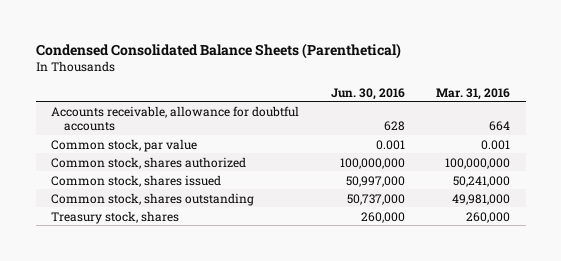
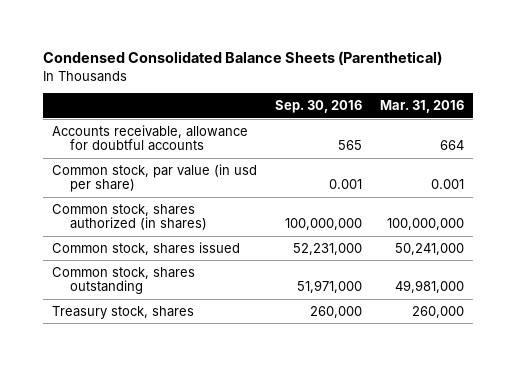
[330,87,405,100] Jun. 30, 2016 -> none
none -> [275,100,363,114] Sep. 30, 2016
[51,138,198,152] Common stock, par value -> [52,163,258,193] Common stock, par value (in usd per share)
[51,156,247,169] Common stock, shares authorized -> [52,203,208,231] Common stock, shares authorized (in shares)

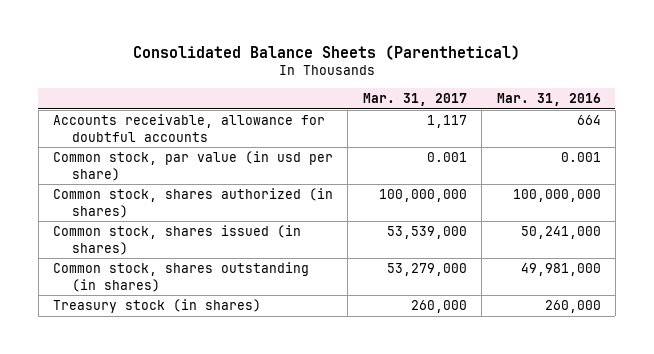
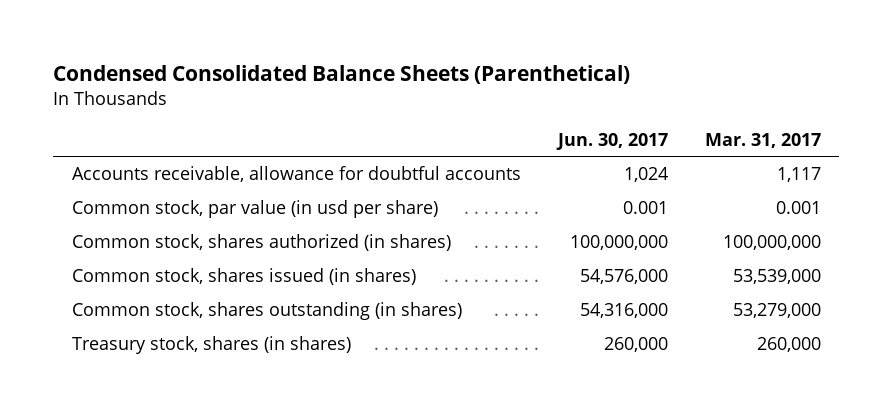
[132,44,520,60] Consolidated Balance Sheets (Parenthetical) -> [53,64,631,84] Condensed Consolidated Balance Sheets (Parenthetical)
[496,92,601,106] Mar. 31, 2016 -> none
none -> [555,132,668,150] Jun. 30, 2017
[53,299,262,314] Treasury stock (in shares) -> [71,336,351,355] Treasury stock, shares (in shares)

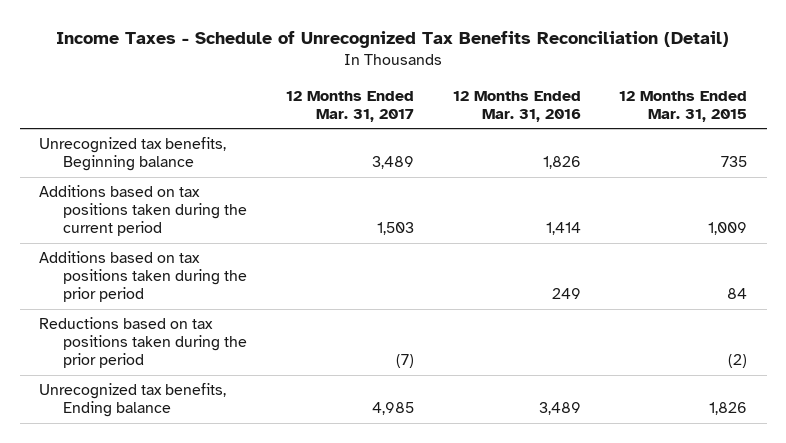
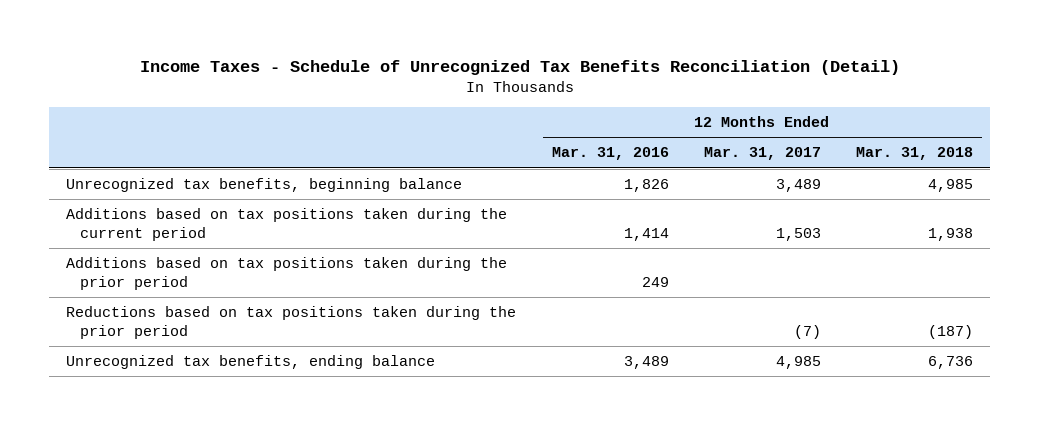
[619,90,748,122] 12 Months Ended Mar. 31, 2015 -> none
none -> [855,147,973,161] Mar. 31, 2018
[39,137,227,172] Unrecognized tax benefits, Beginning balance -> [66,178,463,193] Unrecognized tax benefits, beginning balance
[39,383,227,418] Unrecognized tax benefits, Ending balance -> [66,355,436,370] Unrecognized tax benefits, ending balance

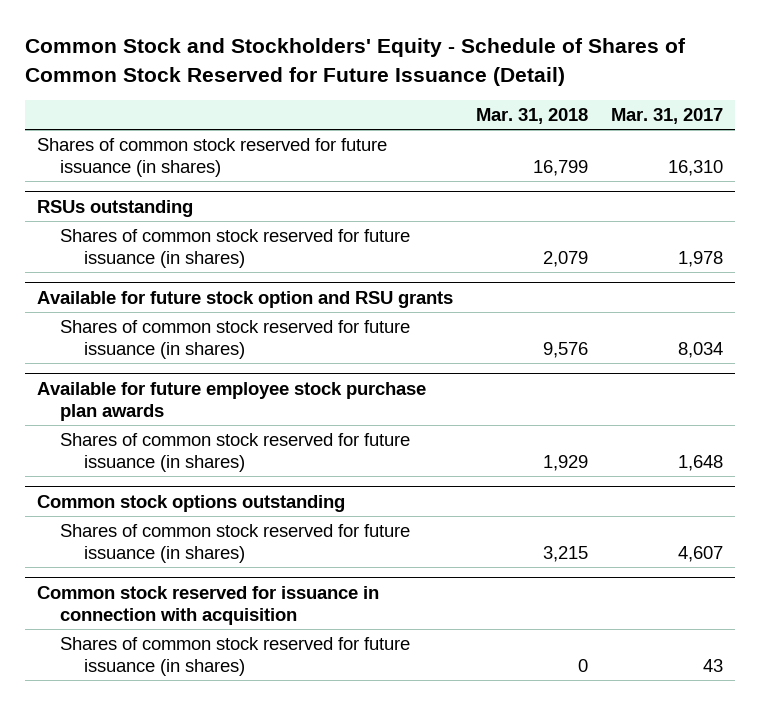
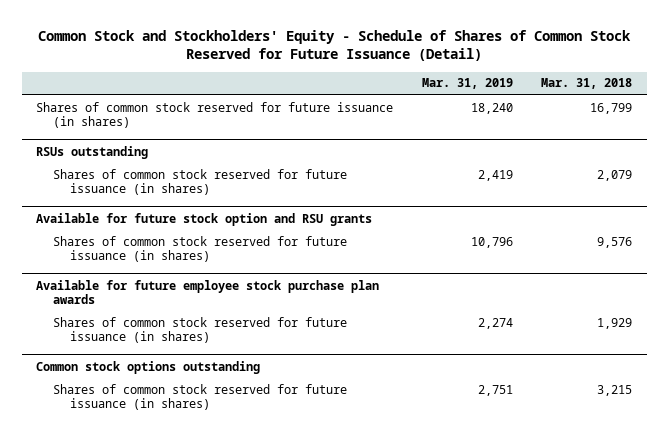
[611,107,724,124] Mar. 31, 2017 -> none
none -> [421,78,513,90] Mar. 31, 2019
[36,585,379,625] Common stock reserved for issuance in connection with acquisition -> none
[60,636,411,676] Shares of common stock reserved for future issuance (in shares) -> none

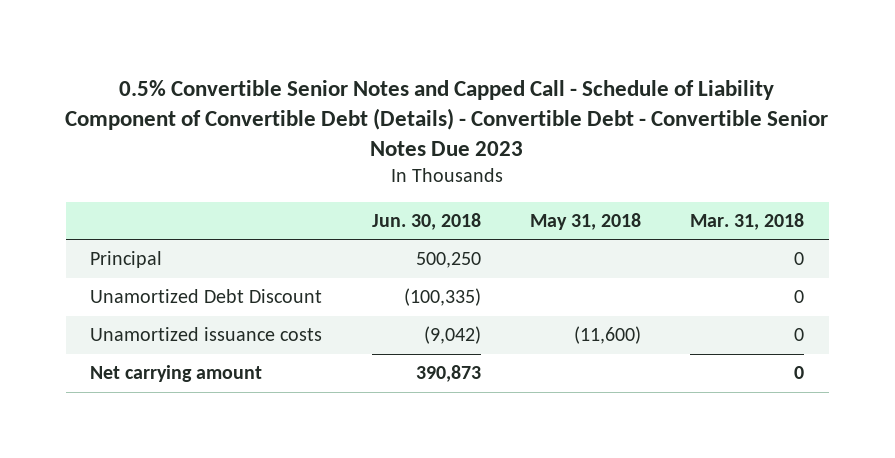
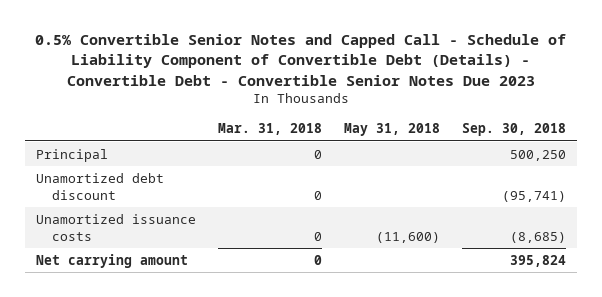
[371,212,481,230] Jun. 30, 2018 -> none
none -> [462,123,567,137] Sep. 30, 2018
[90,289,323,304] Unamortized Debt Discount -> [35,172,164,200] Unamortized debt discount

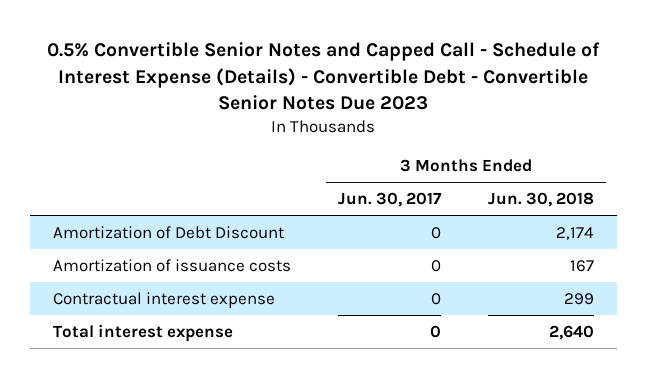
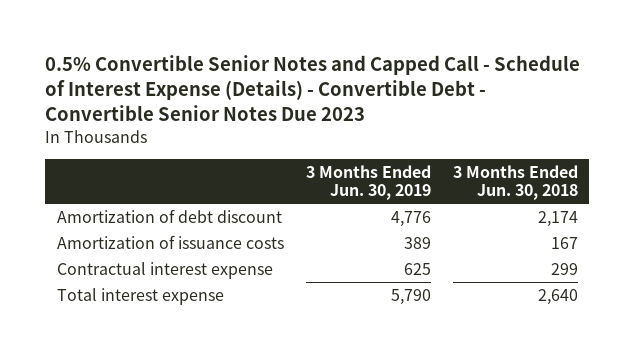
[337,192,442,208] Jun. 30, 2017 -> none
none -> [305,164,431,201] 3 Months Ended Jun. 30, 2019
[53,225,285,239] Amortization of Debt Discount -> [56,208,282,223] Amortization of debt discount

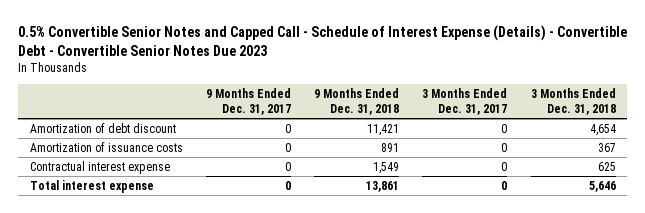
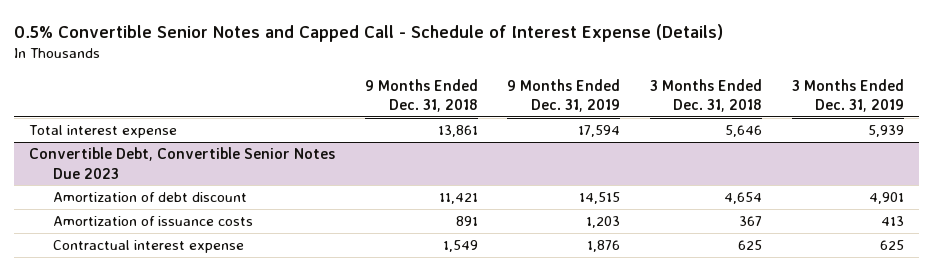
[18,24,628,56] 0.5% Convertible Senior Notes and Capped Call - Schedule of Interest Expense (Details) - Convertible Debt - Convertible Senior Notes Due 2023 -> [14,23,724,42] 0.5% Convertible Senior Notes and Capped Call - Schedule of Interest Expense (Details)
[205,87,291,115] 9 Months Ended Dec. 31, 2017 -> none
[422,87,508,115] 3 Months Ended Dec. 31, 2017 -> none
none -> [507,78,621,113] 9 Months Ended Dec. 31, 2019
none -> [791,78,904,113] 3 Months Ended Dec. 31, 2019
[29,180,154,194] Total interest expense -> [28,124,177,138] Total interest expense
none -> [28,146,335,179] Convertible Debt, Convertible Senior Notes Due 2023

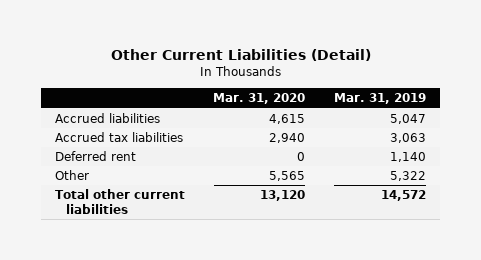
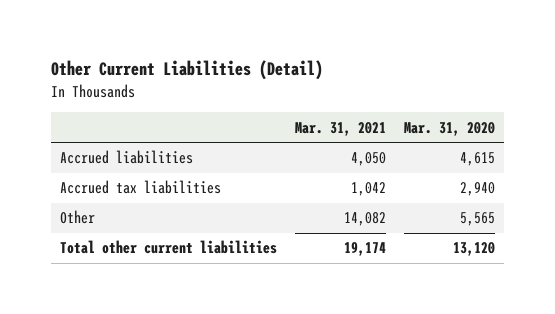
[334,93,427,105] Mar. 31, 2019 -> none
none -> [294,121,386,136] Mar. 31, 2021
[54,151,136,162] Deferred rent -> none

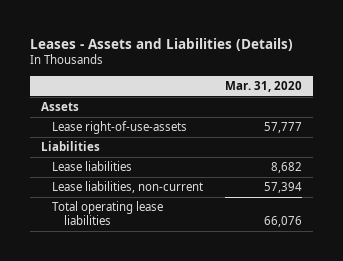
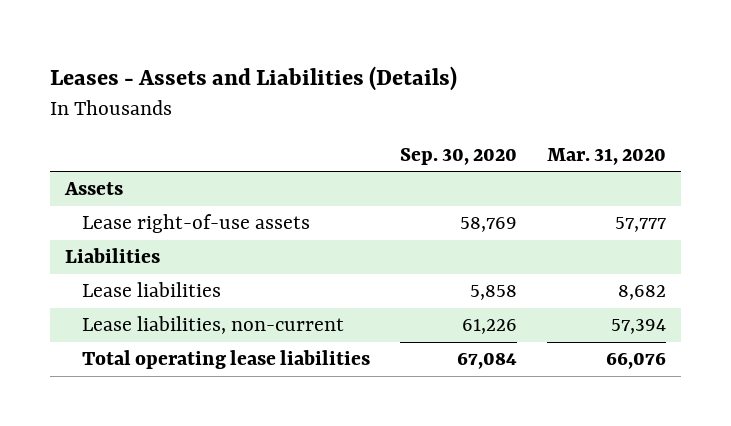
none -> [399,147,517,165] Sep. 30, 2020
[52,121,188,135] Lease right-of-use-assets -> [81,214,310,234] Lease right-of-use assets

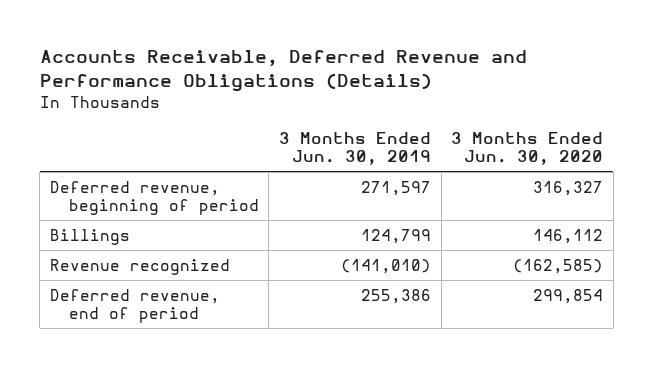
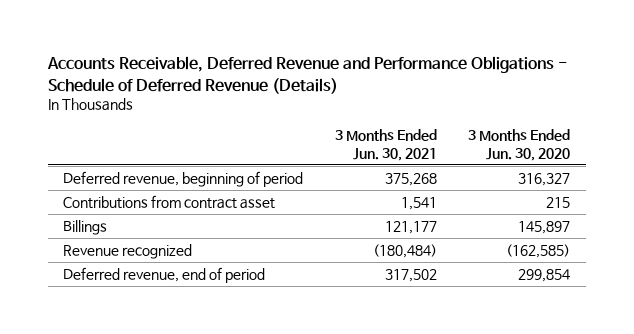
[39,50,527,93] Accounts Receivable, Deferred Revenue and Performance Obligations (Details) -> [46,56,567,94] Accounts Receivable, Deferred Revenue and Performance Obligations - Schedule of Deferred Revenue (Details)
[278,131,431,166] 3 Months Ended Jun. 30, 2019 -> none
none -> [334,128,437,161] 3 Months Ended Jun. 30, 2021
none -> [63,194,276,209] Contributions from contract asset
[533,228,604,244] 146,112 -> [518,220,571,234] 145,897

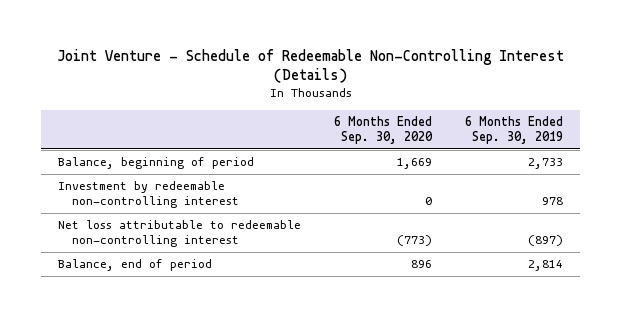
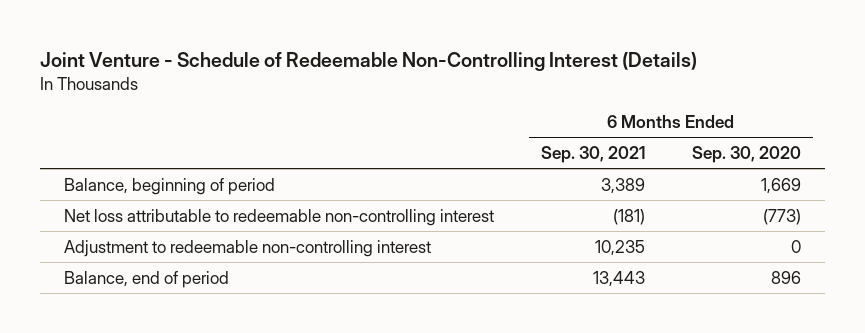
[465,116,564,144] 6 Months Ended Sep. 30, 2019 -> none
none -> [540,146,645,164] Sep. 30, 2021
[57,181,239,209] Investment by redeemable non-controlling interest -> none
none -> [63,239,431,257] Adjustment to redeemable non-controlling interest

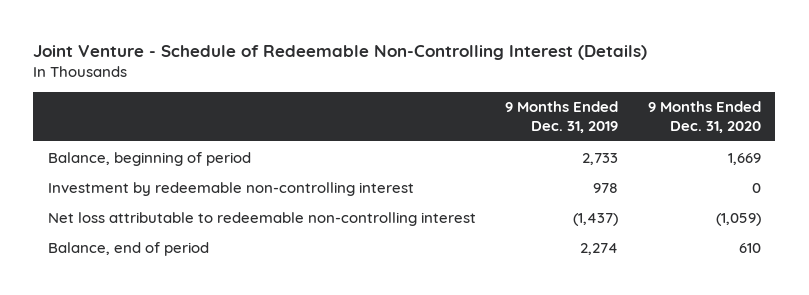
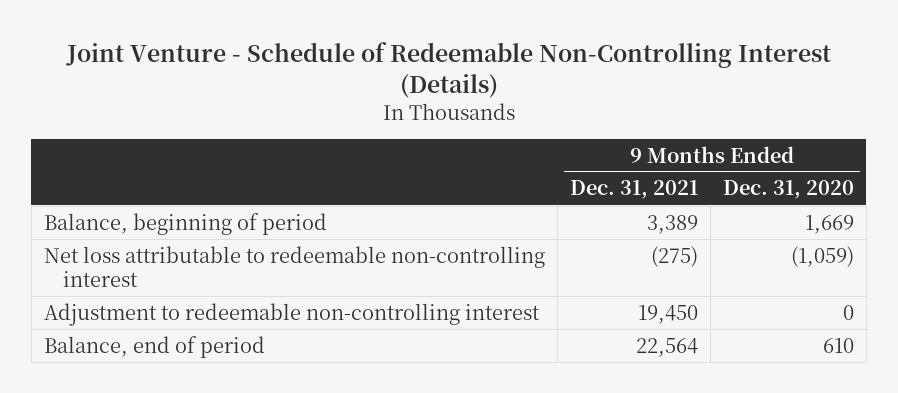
[505,101,619,134] 9 Months Ended Dec. 31, 2019 -> none
none -> [569,180,698,200] Dec. 31, 2021
[47,181,414,196] Investment by redeemable non-controlling interest -> none
none -> [43,302,540,326] Adjustment to redeemable non-controlling interest

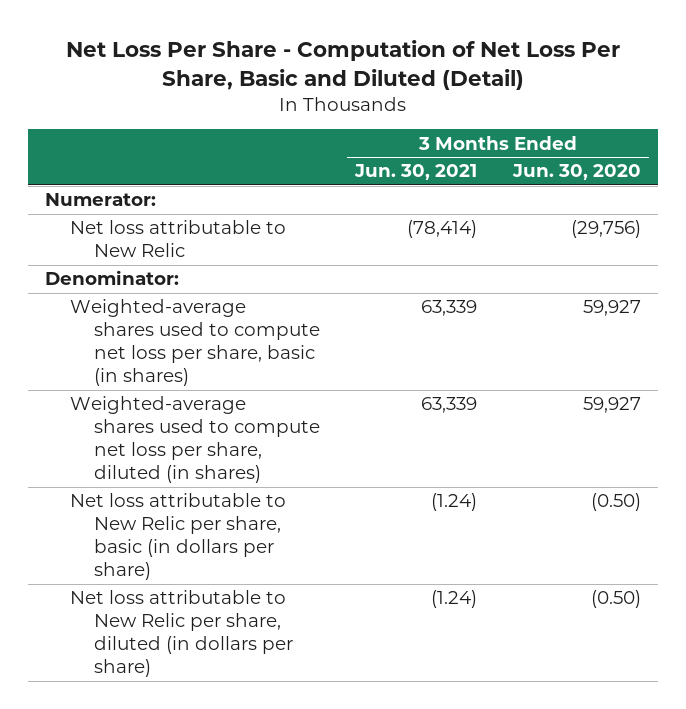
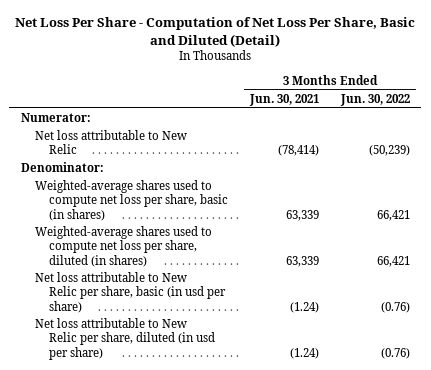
[511,164,641,181] Jun. 30, 2020 -> none
none -> [340,93,411,106] Jun. 30, 2022
[69,493,286,581] Net loss attributable to New Relic per share, basic (in dollars per share) -> [34,272,226,313] Net loss attributable to New Relic per share, basic (in usd per share)
[69,590,294,678] Net loss attributable to New Relic per share, diluted (in dollars per share) -> [34,318,215,360] Net loss attributable to New Relic per share, diluted (in usd per share)

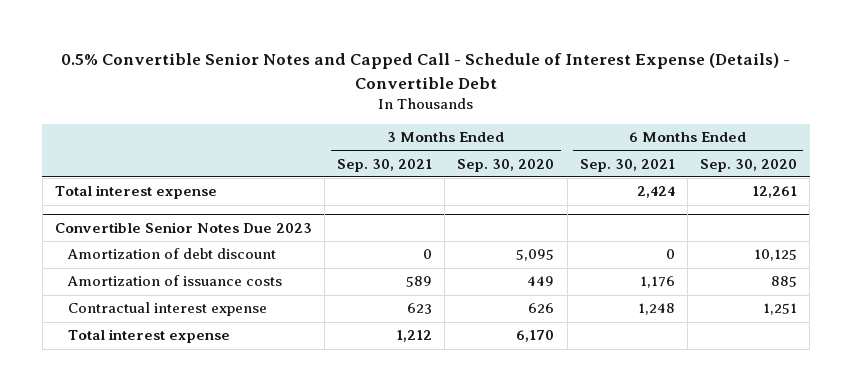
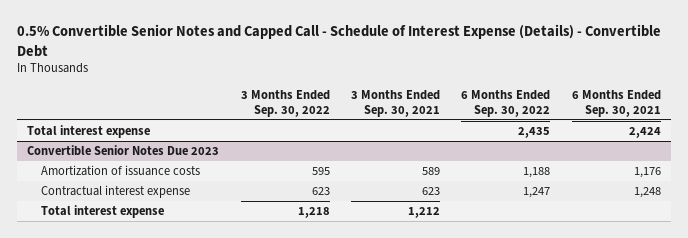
[457,158,555,172] Sep. 30, 2020 -> none
[699,158,797,172] Sep. 30, 2020 -> none
none -> [240,89,330,117] 3 Months Ended Sep. 30, 2022
none -> [461,89,551,117] 6 Months Ended Sep. 30, 2022
[66,248,276,260] Amortization of debt discount -> none

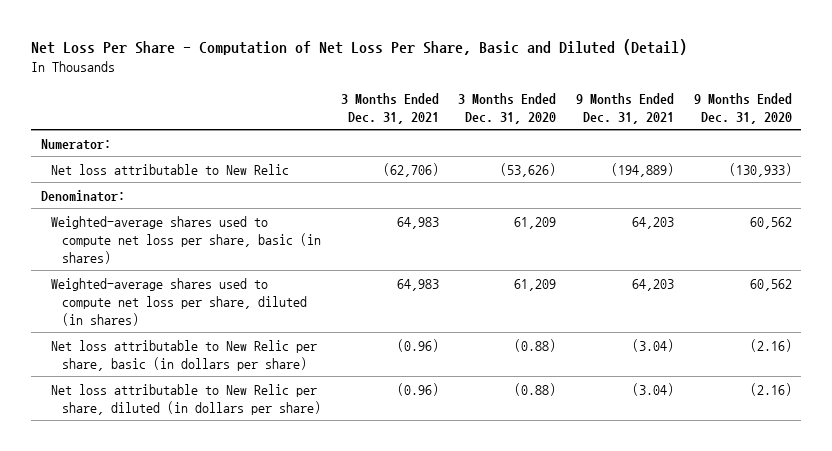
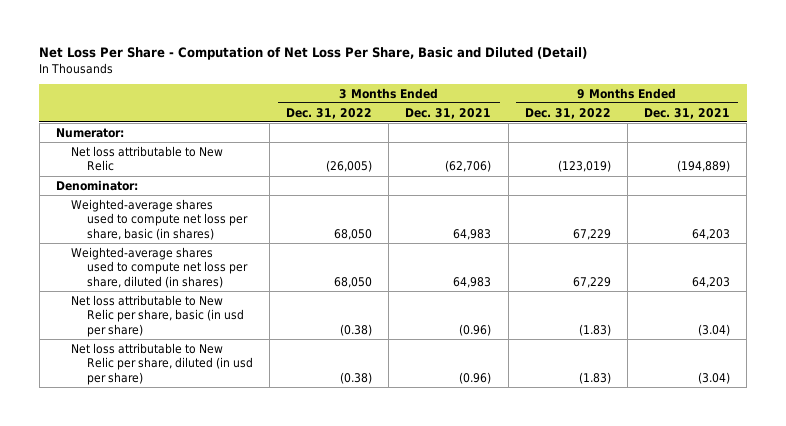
[458,92,557,124] 3 Months Ended Dec. 31, 2020 -> none
[693,92,792,124] 9 Months Ended Dec. 31, 2020 -> none
none -> [286,107,373,119] Dec. 31, 2022
none -> [524,107,611,119] Dec. 31, 2022
[51,339,318,371] Net loss attributable to New Relic per share, basic (in dollars per share) -> [71,294,244,337] Net loss attributable to New Relic per share, basic (in usd per share)
[51,383,322,415] Net loss attributable to New Relic per share, diluted (in dollars per share) -> [71,342,253,385] Net loss attributable to New Relic per share, diluted (in usd per share)

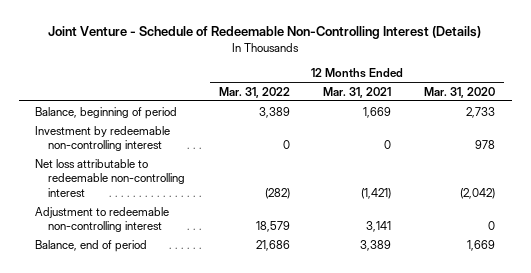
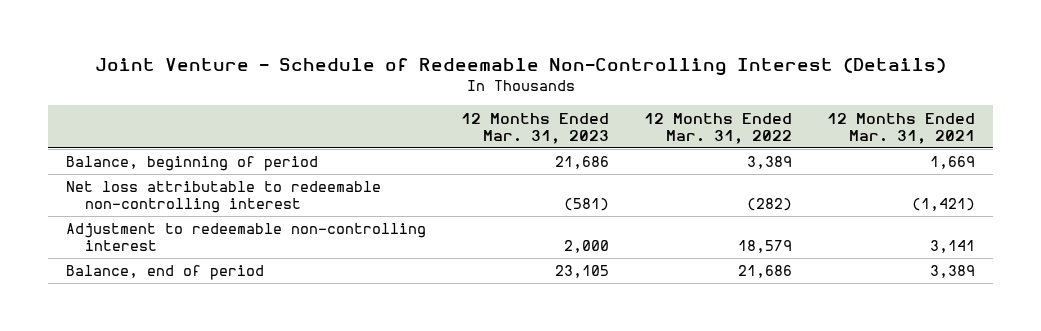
[424,86,496,98] Mar. 31, 2020 -> none
none -> [461,112,610,144] 12 Months Ended Mar. 31, 2023
[35,125,171,152] Investment by redeemable non-controlling interest -> none

